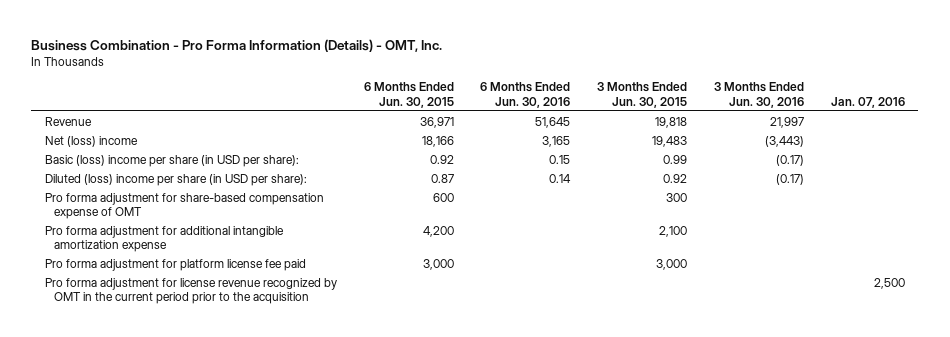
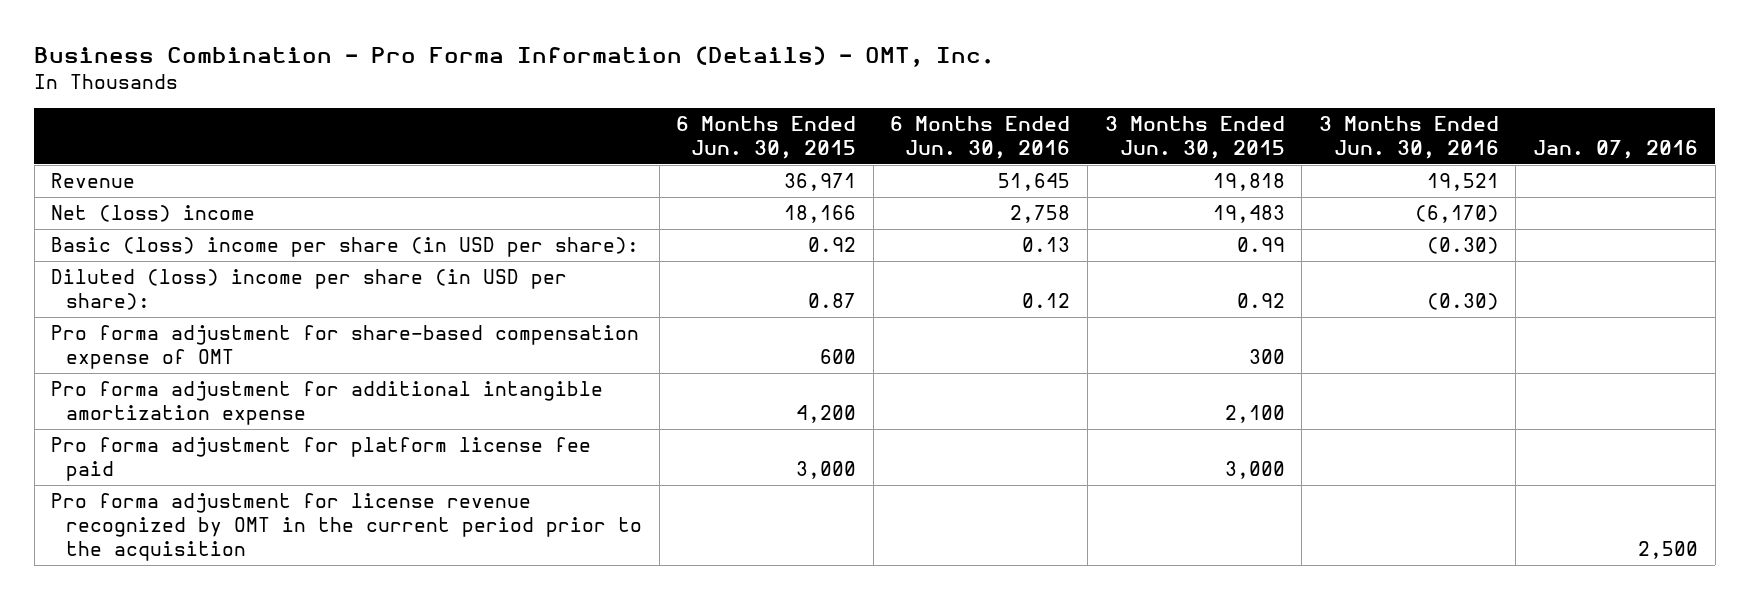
[770,116,805,128] 21,997 -> [1426,173,1499,192] 19,521
[542,135,571,147] 3,165 -> [1010,205,1071,224] 2,758
[765,135,805,147] (3,443) -> [1414,205,1499,224] (6,170)
[549,154,571,164] 0.15 -> [1022,237,1071,253] 0.13
[776,154,805,166] (0.17) -> [1426,237,1499,255] (0.30)
[549,173,572,183] 0.14 -> [1022,292,1071,308] 0.12
[776,173,805,185] (0.17) -> [1426,292,1499,310] (0.30)

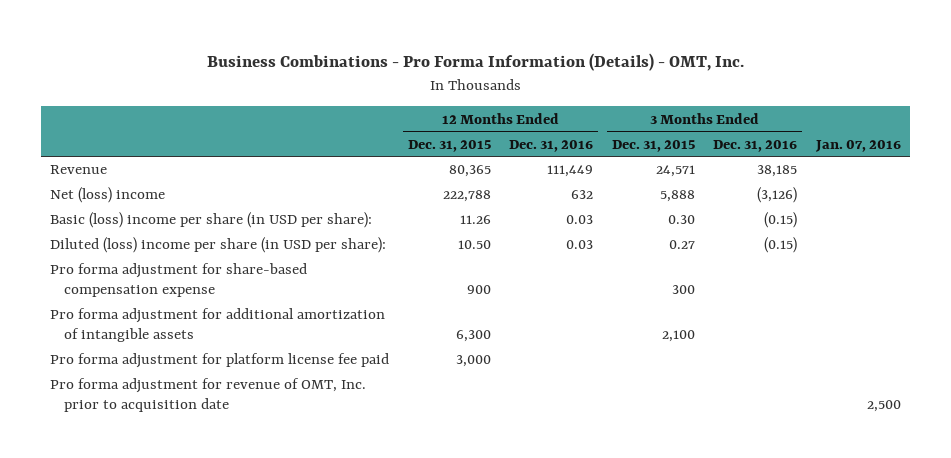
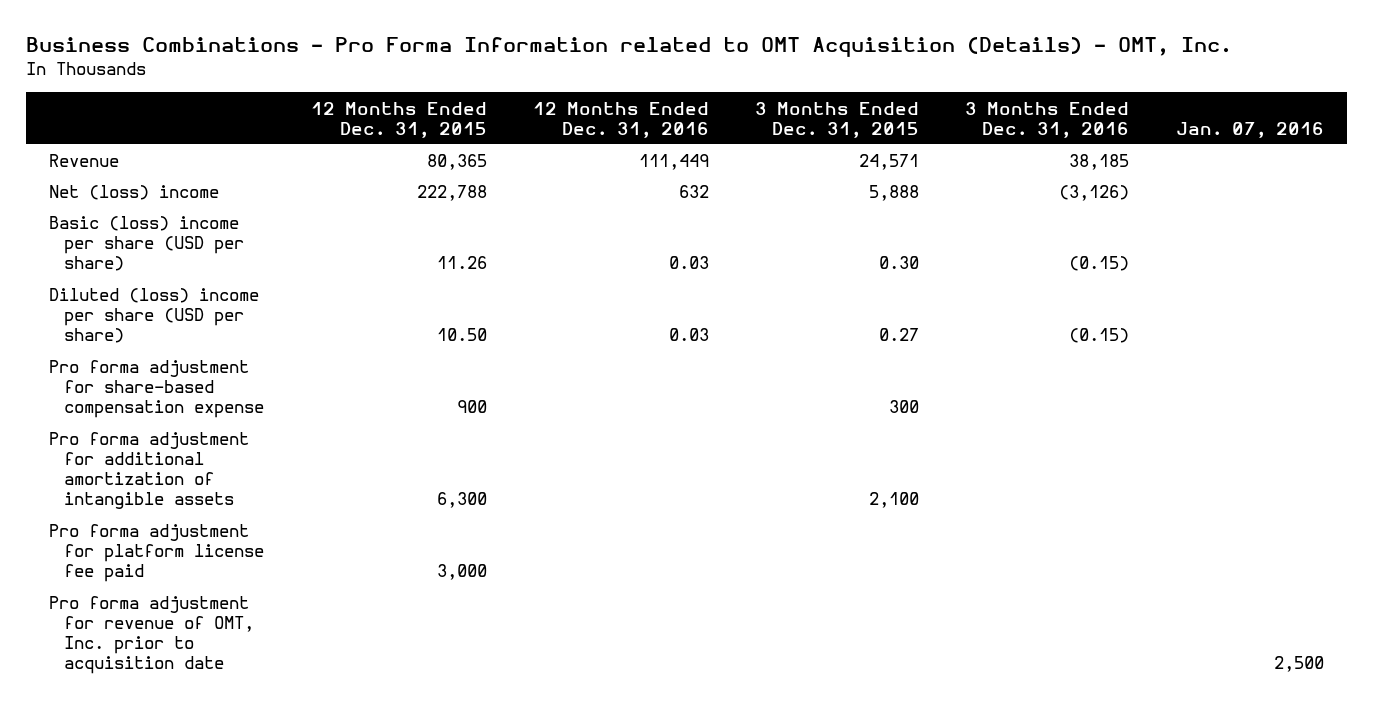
[206,53,744,72] Business Combinations - Pro Forma Information (Details) - OMT, Inc. -> [25,37,1232,58] Business Combinations - Pro Forma Information related to OMT Acquisition (Details) - OMT, Inc.
[50,212,373,229] Basic (loss) income per share (in USD per share): -> [49,216,245,272] Basic (loss) income per share (USD per share)
[50,237,387,254] Diluted (loss) income per share (in USD per share): -> [49,288,260,344] Diluted (loss) income per share (USD per share)

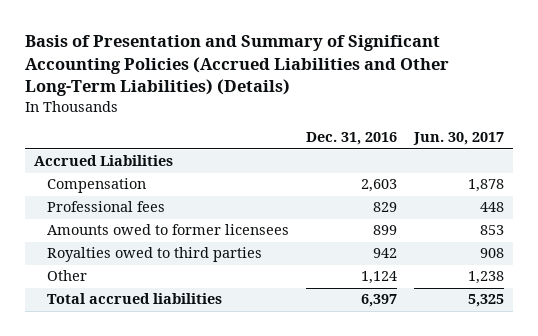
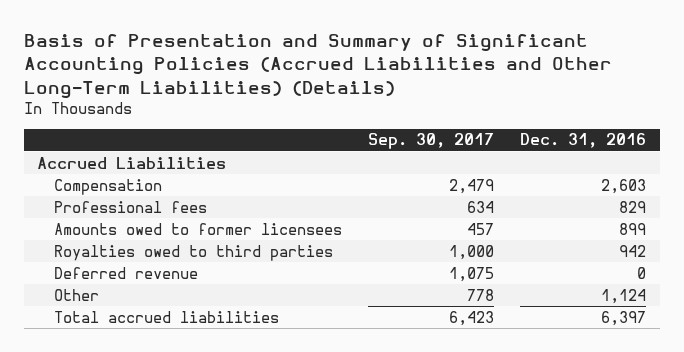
[413,132,505,146] Jun. 30, 2017 -> none
none -> [368,133,495,150] Sep. 30, 2017
none -> [53,266,198,279] Deferred revenue

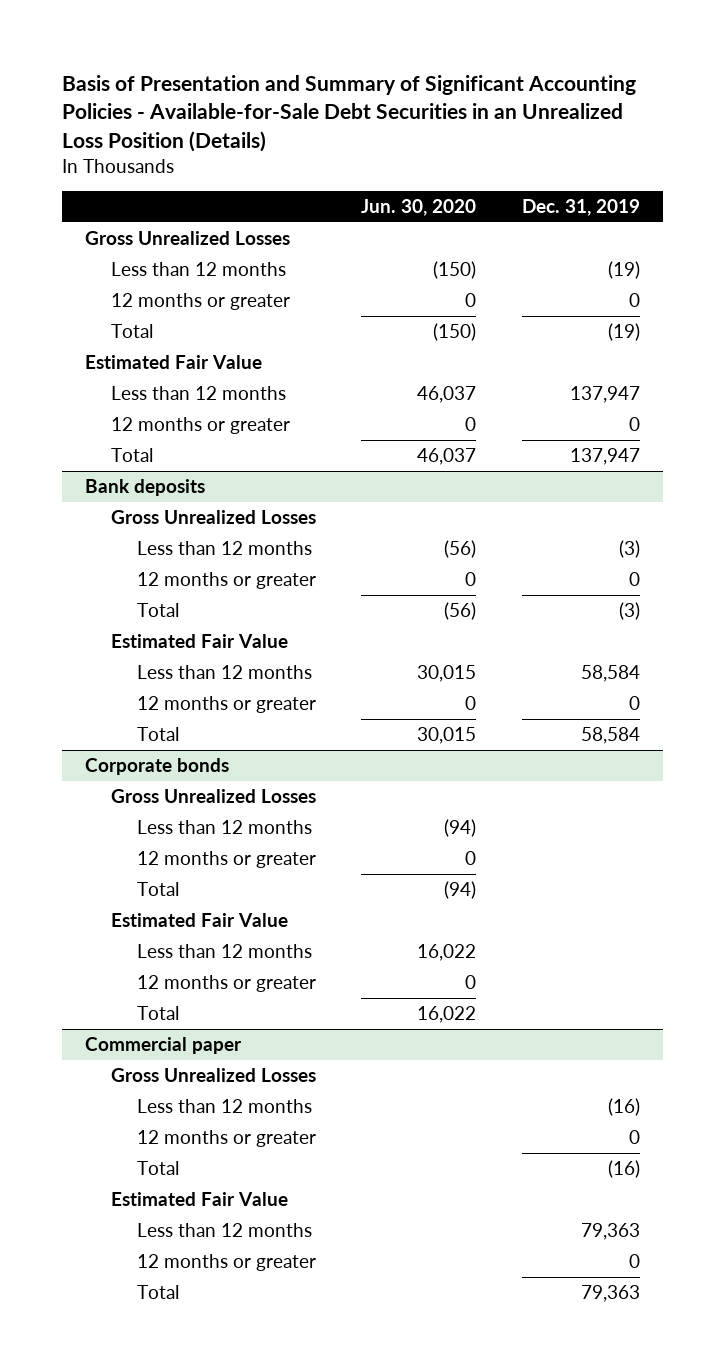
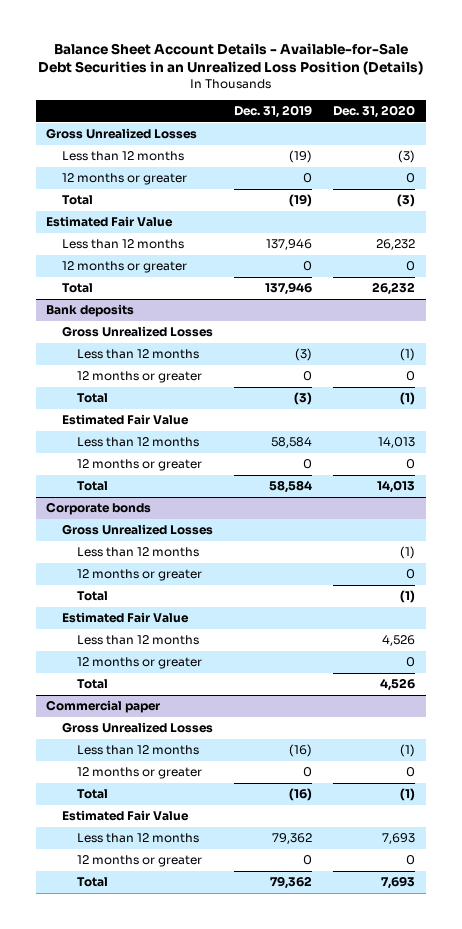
[62,74,637,152] Basis of Presentation and Summary of Significant Accounting Policies - Available-for-Sale Debt Securities in an Unrealized Loss Position (Details) -> [37,42,423,76] Balance Sheet Account Details - Available-for-Sale Debt Securities in an Unrealized Loss Position (Details)
[361,199,477,217] Jun. 30, 2020 -> none
none -> [333,104,416,118] Dec. 31, 2020
[569,386,640,404] 137,947 -> [266,239,313,251] 137,946
[569,448,640,466] 137,947 -> [265,282,313,296] 137,946
[580,1223,640,1241] 79,363 -> [272,833,313,845] 79,362
[580,1285,640,1303] 79,363 -> [270,876,313,890] 79,362

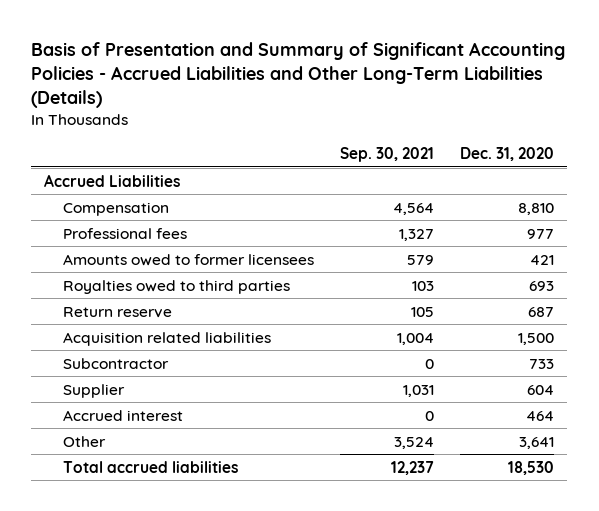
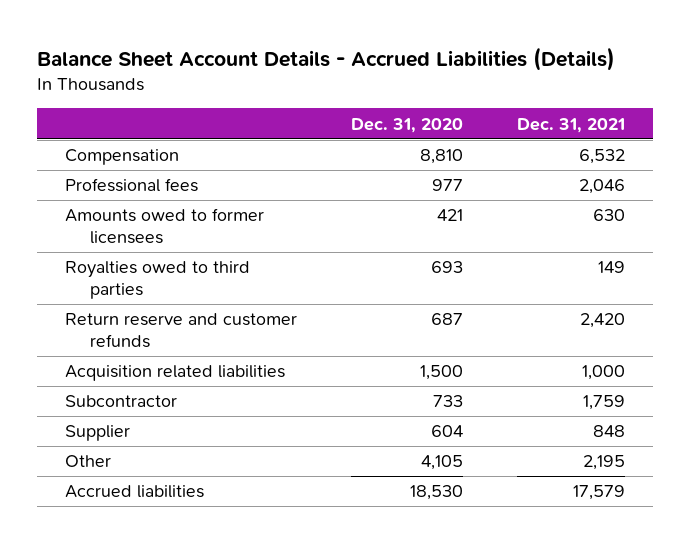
[31,41,566,108] Basis of Presentation and Summary of Significant Accounting Policies - Accrued Liabilities and Other Long-Term Liabilities (Details) -> [37,46,616,71] Balance Sheet Account Details - Accrued Liabilities (Details)
[340,146,435,162] Sep. 30, 2021 -> none
none -> [517,117,626,133] Dec. 31, 2021
[44,173,181,187] Accrued Liabilities -> none
[63,306,173,318] Return reserve -> [64,313,297,349] Return reserve and customer refunds
[63,409,184,421] Accrued interest -> none
[519,436,555,449] 3,641 -> [420,455,463,471] 4,105
[63,460,239,473] Total accrued liabilities -> [64,485,204,499] Accrued liabilities

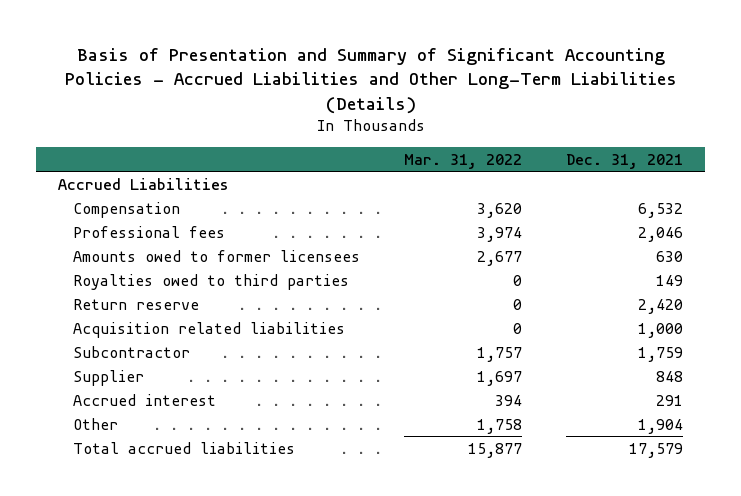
[37,46,616,71] Balance Sheet Account Details - Accrued Liabilities (Details) -> [64,47,677,115] Basis of Presentation and Summary of Significant Accounting Policies - Accrued Liabilities and Other Long-Term Liabilities (Details)
[350,117,463,133] Dec. 31, 2020 -> none
none -> [403,153,522,169] Mar. 31, 2022
none -> [58,177,230,190] Accrued Liabilities
[64,313,297,349] Return reserve and customer refunds -> [72,298,199,310] Return reserve
none -> [72,393,216,406] Accrued interest
[583,455,626,471] 2,195 -> [637,418,683,434] 1,904
[64,485,204,499] Accrued liabilities -> [72,441,295,454] Total accrued liabilities

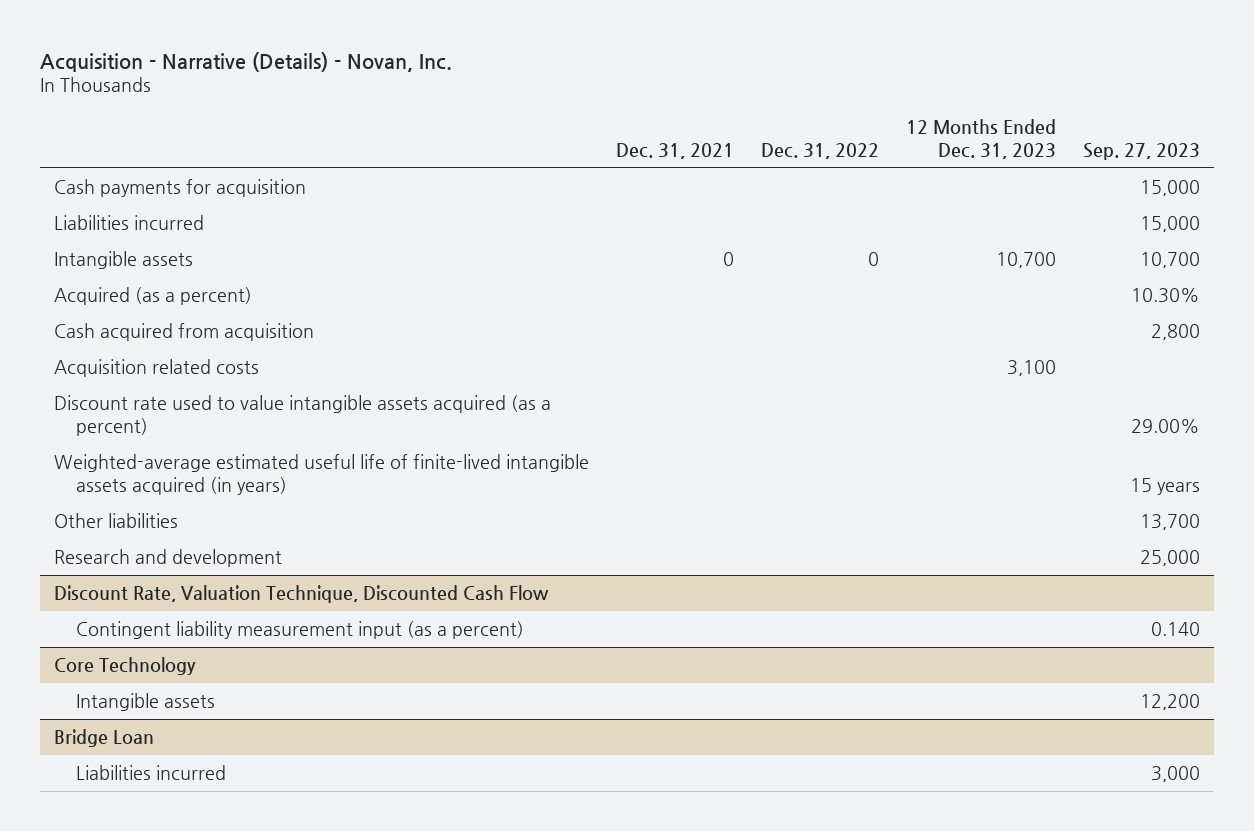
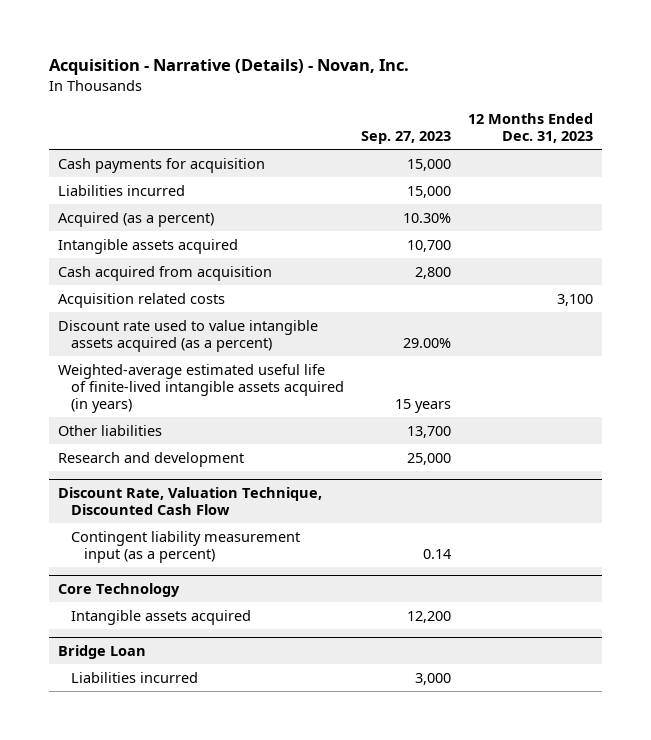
[615,142,734,159] Dec. 31, 2021 -> none
[760,142,879,159] Dec. 31, 2022 -> none
[53,251,193,270] Intangible assets -> none
none -> [57,238,238,254] Intangible assets acquired
[1151,622,1201,637] 0.140 -> [423,548,452,559] 0.14
[75,693,215,712] Intangible assets -> [70,609,251,625] Intangible assets acquired

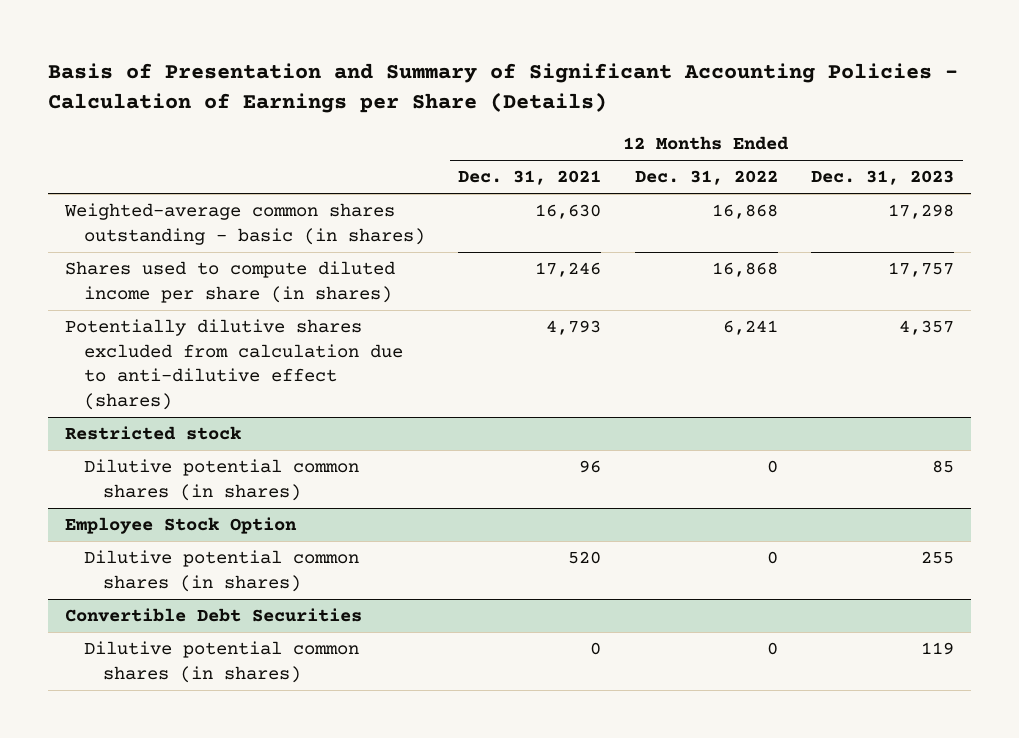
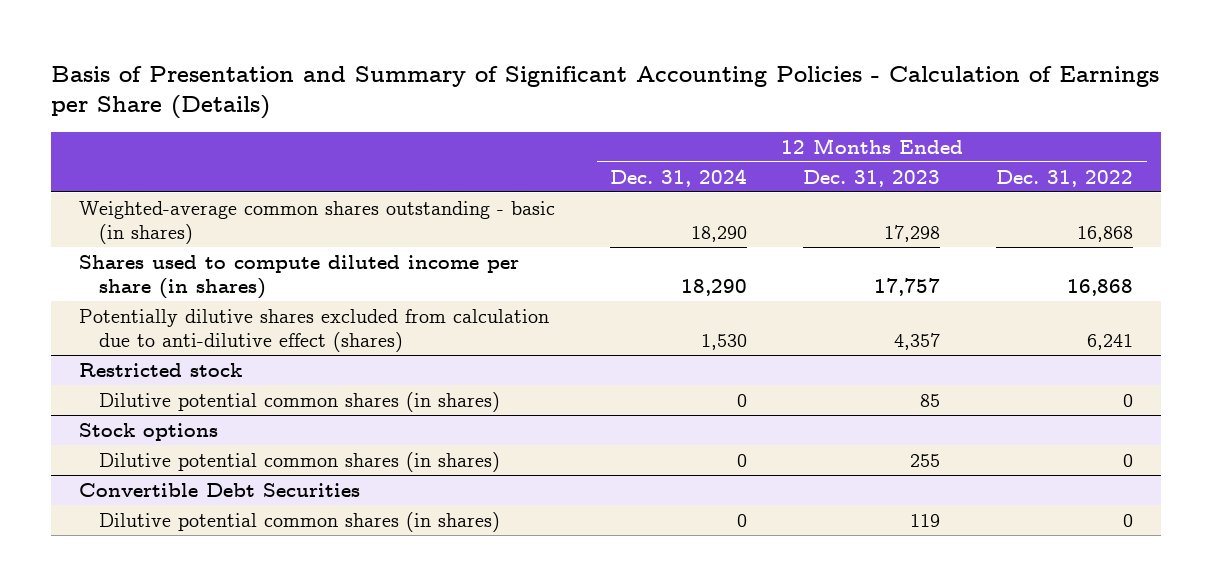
[458,170,602,186] Dec. 31, 2021 -> none
none -> [610,168,748,187] Dec. 31, 2024
[64,517,297,535] Employee Stock Option -> [78,422,218,441] Stock options

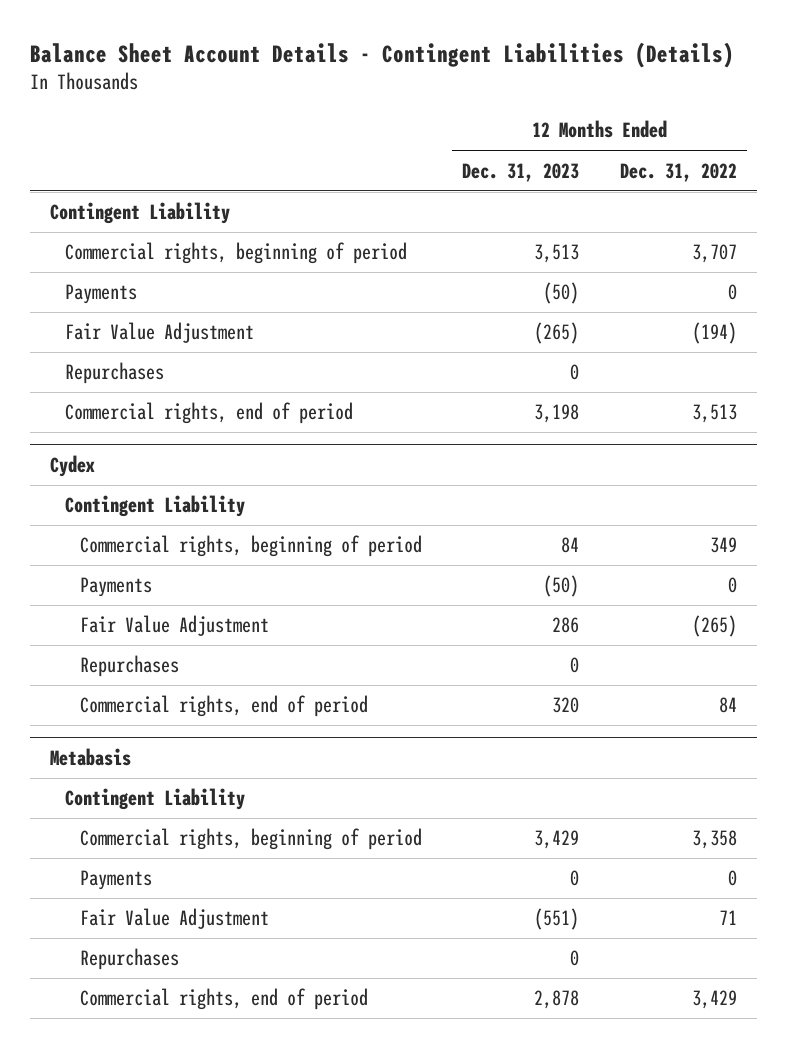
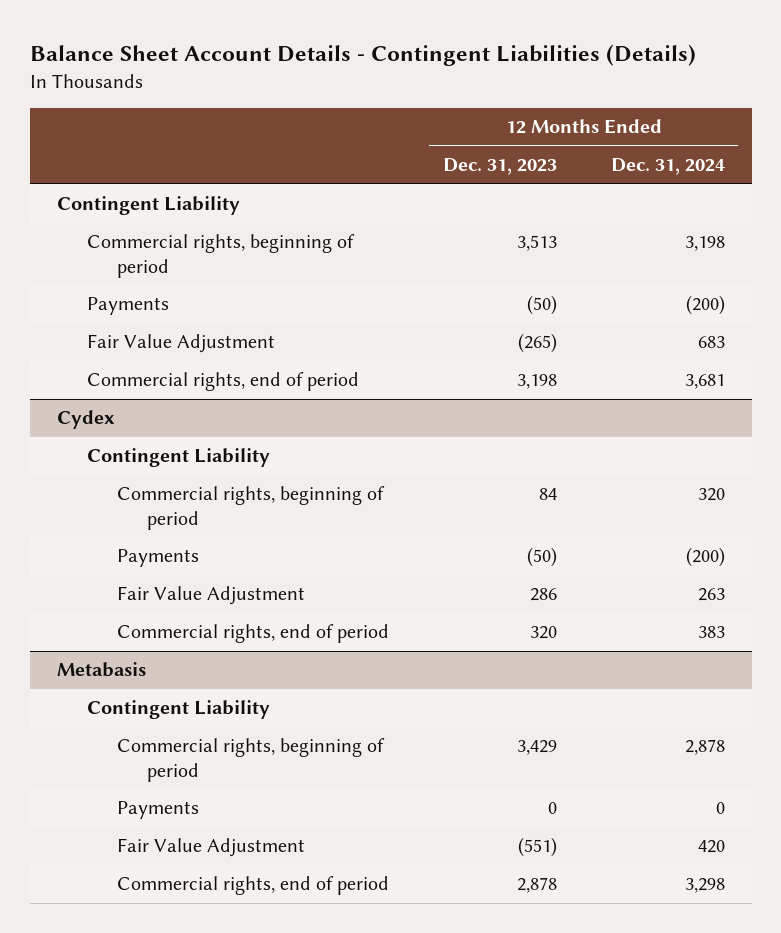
[619,162,737,182] Dec. 31, 2022 -> none
none -> [610,158,725,176] Dec. 31, 2024
[65,362,165,385] Repurchases -> none
[80,655,180,678] Repurchases -> none
[80,948,180,971] Repurchases -> none

